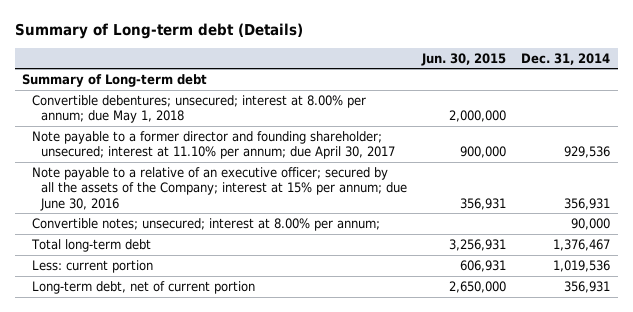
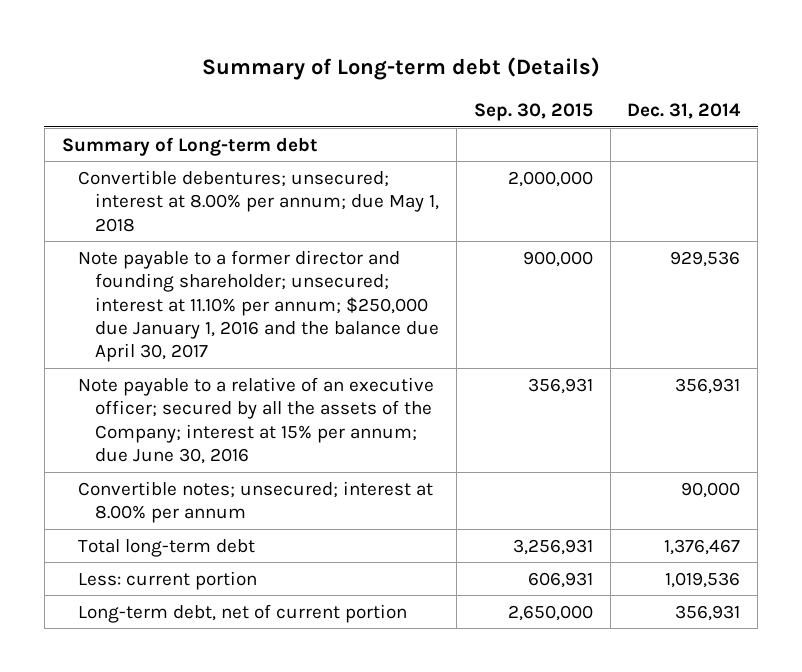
[421,52,507,66] Jun. 30, 2015 -> none
none -> [473,102,593,121] Sep. 30, 2015
[31,130,395,160] Note payable to a former director and founding shareholder; unsecured; interest at 11.10% per annum; due April 30, 2017 -> [78,249,440,363] Note payable to a former director and founding shareholder; unsecured; interest at 11.10% per annum; $250,000 due January 1, 2016 and the balance due April 30, 2017
[31,217,380,231] Convertible notes; unsecured; interest at 8.00% per annum; -> [78,480,434,524] Convertible notes; unsecured; interest at 8.00% per annum

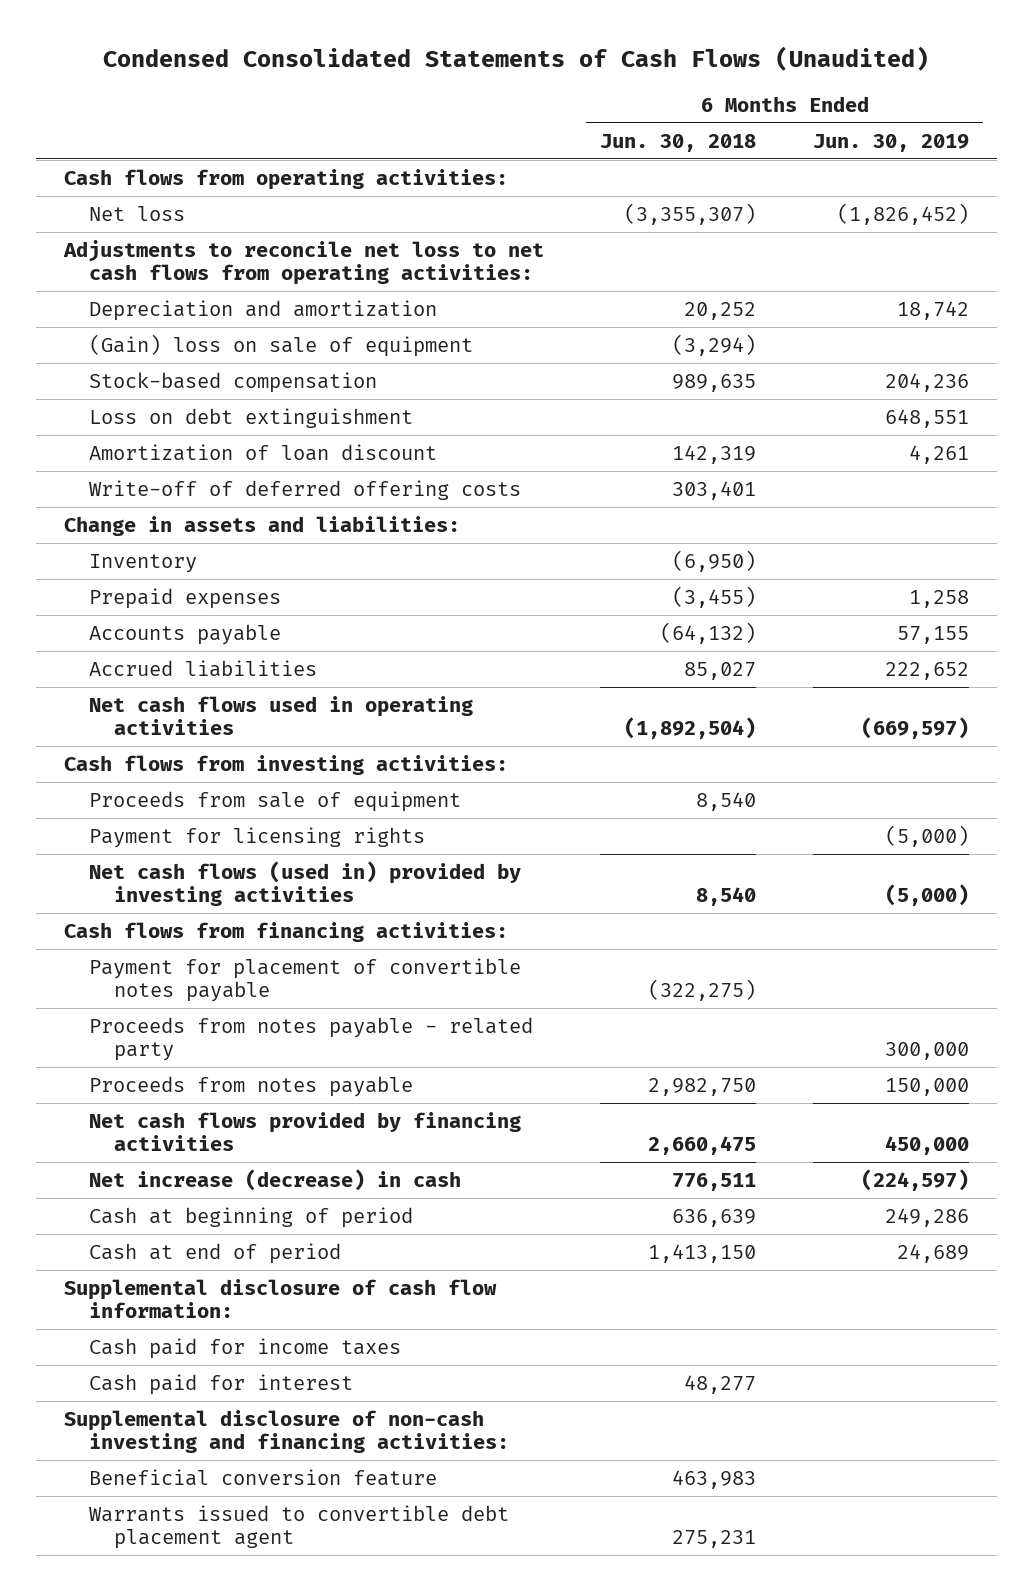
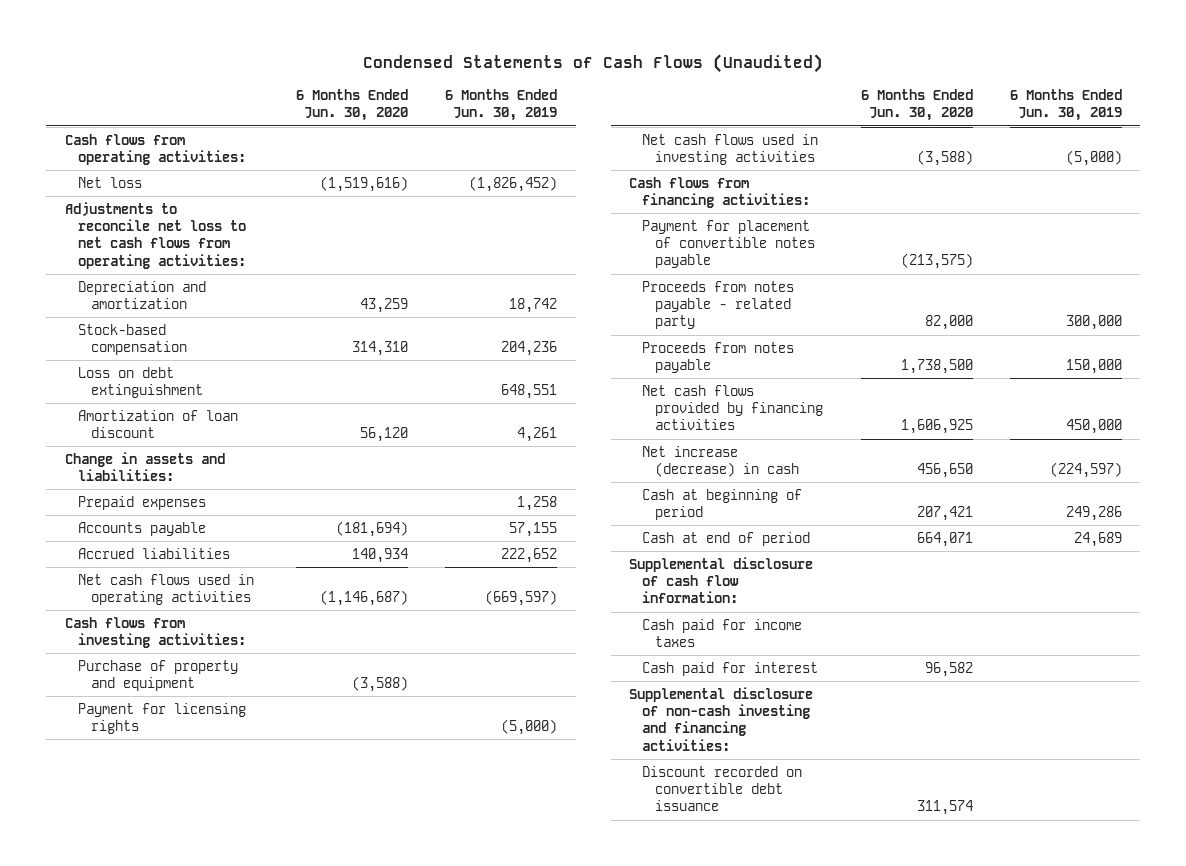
[103,45,930,71] Condensed Consolidated Statements of Cash Flows (Unaudited) -> [363,54,824,74] Condensed Statements of Cash Flows (Unaudited)
[600,133,757,152] Jun. 30, 2018 -> none
none -> [295,89,408,122] 6 Months Ended Jun. 30, 2020
[89,333,474,357] (Gain) loss on sale of equipment -> none
[89,479,522,500] Write-off of deferred offering costs -> none
[89,553,198,573] Inventory -> none
[89,790,462,812] Proceeds from sale of equipment -> none
none -> [77,660,238,692] Purchase of property and equipment
[89,860,522,907] Net cash flows (used in) provided by investing activities -> [642,134,819,166] Net cash flows used in investing activities
[89,1468,438,1486] Beneficial conversion feature -> none
[89,1504,510,1550] Warrants issued to convertible debt placement agent -> none
none -> [642,766,803,812] Discount recorded on convertible debt issuance

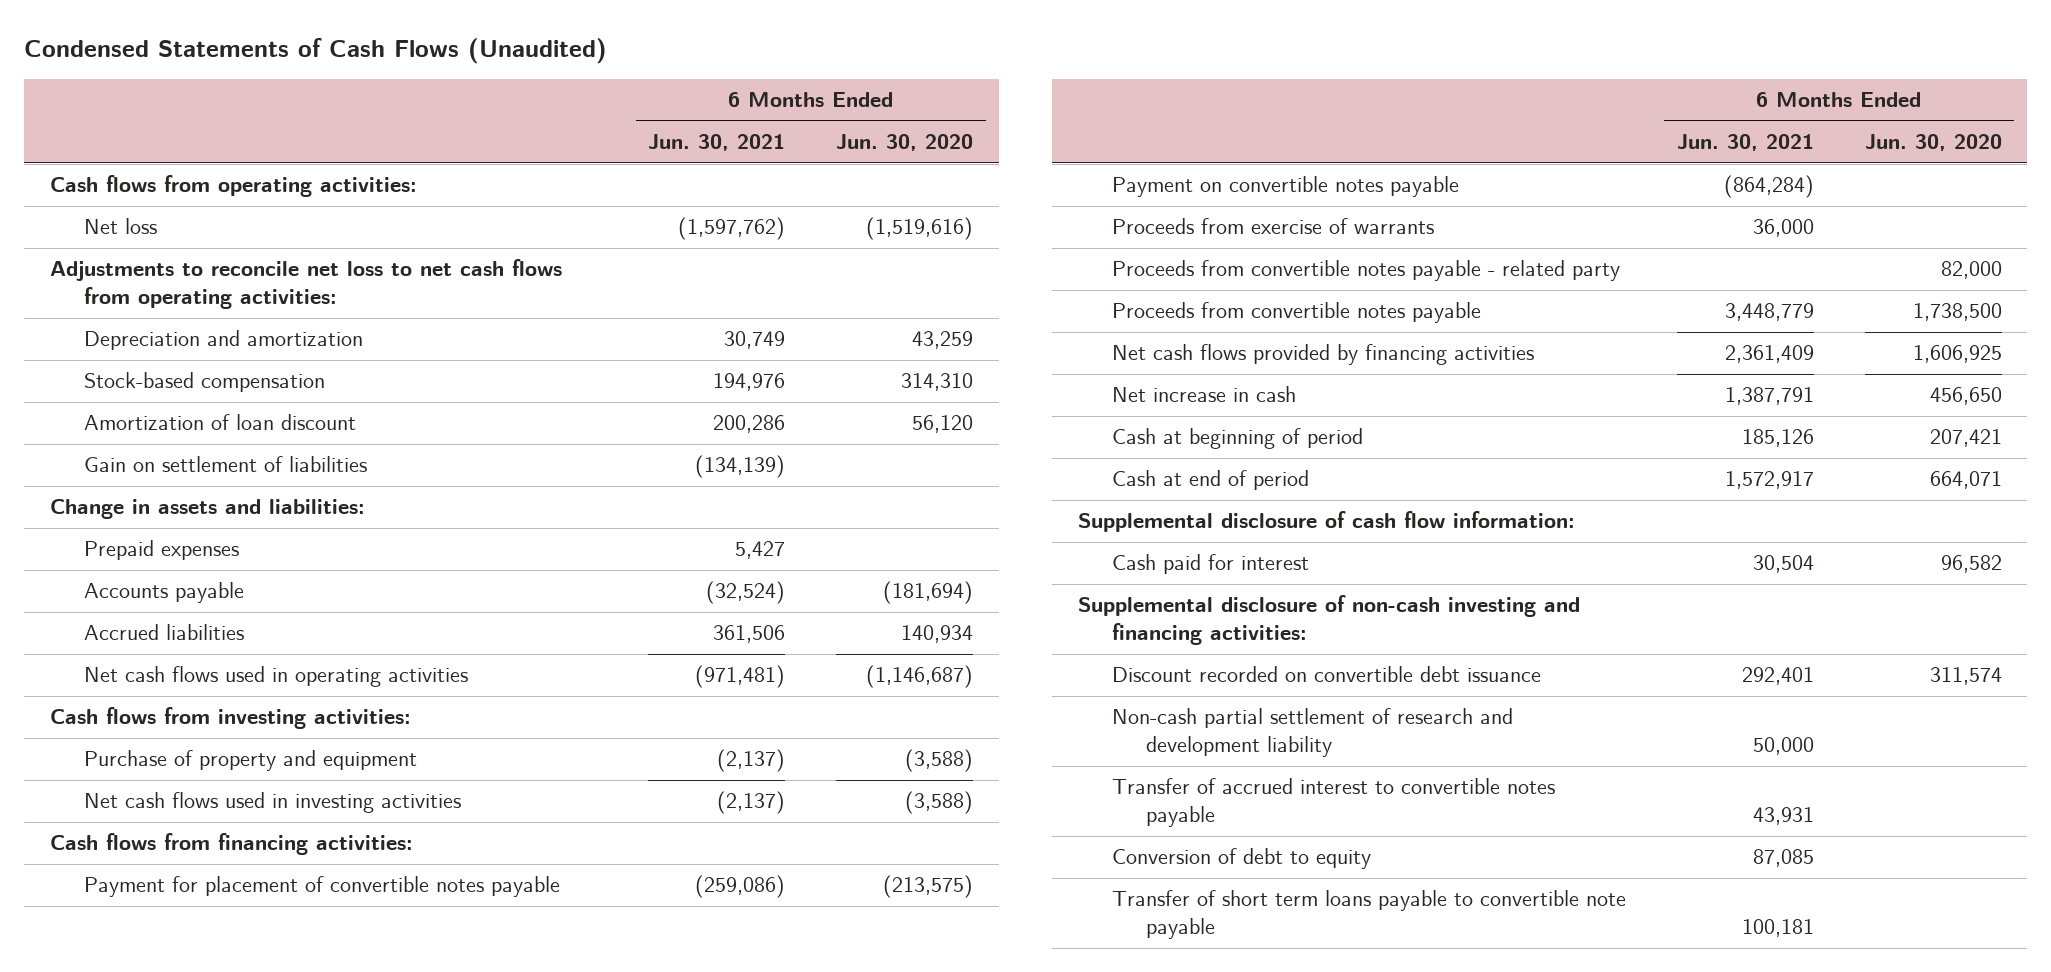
[445,89,558,122] 6 Months Ended Jun. 30, 2019 -> none
none -> [648,134,786,152] Jun. 30, 2021
[77,367,203,399] Loss on debt extinguishment -> none
none -> [83,456,367,473] Gain on settlement of liabilities
[77,703,246,735] Payment for licensing rights -> none
none -> [1111,176,1459,198] Payment on convertible notes payable
none -> [1111,218,1434,235] Proceeds from exercise of warrants
[642,281,795,330] Proceeds from notes payable - related party -> [1111,260,1620,282] Proceeds from convertible notes payable - related party
[642,342,795,374] Proceeds from notes payable -> [1111,302,1481,324] Proceeds from convertible notes payable
[642,446,800,478] Net increase (decrease) in cash -> [1111,386,1296,403] Net increase in cash
[642,619,803,648] Cash paid for income taxes -> none
none -> [1111,708,1513,758] Non-cash partial settlement of research and development liability
none -> [1111,778,1555,828] Transfer of accrued interest to convertible notes payable
none -> [1111,848,1371,870] Conversion of debt to equity
none -> [1111,890,1626,940] Transfer of short term loans payable to convertible note payable

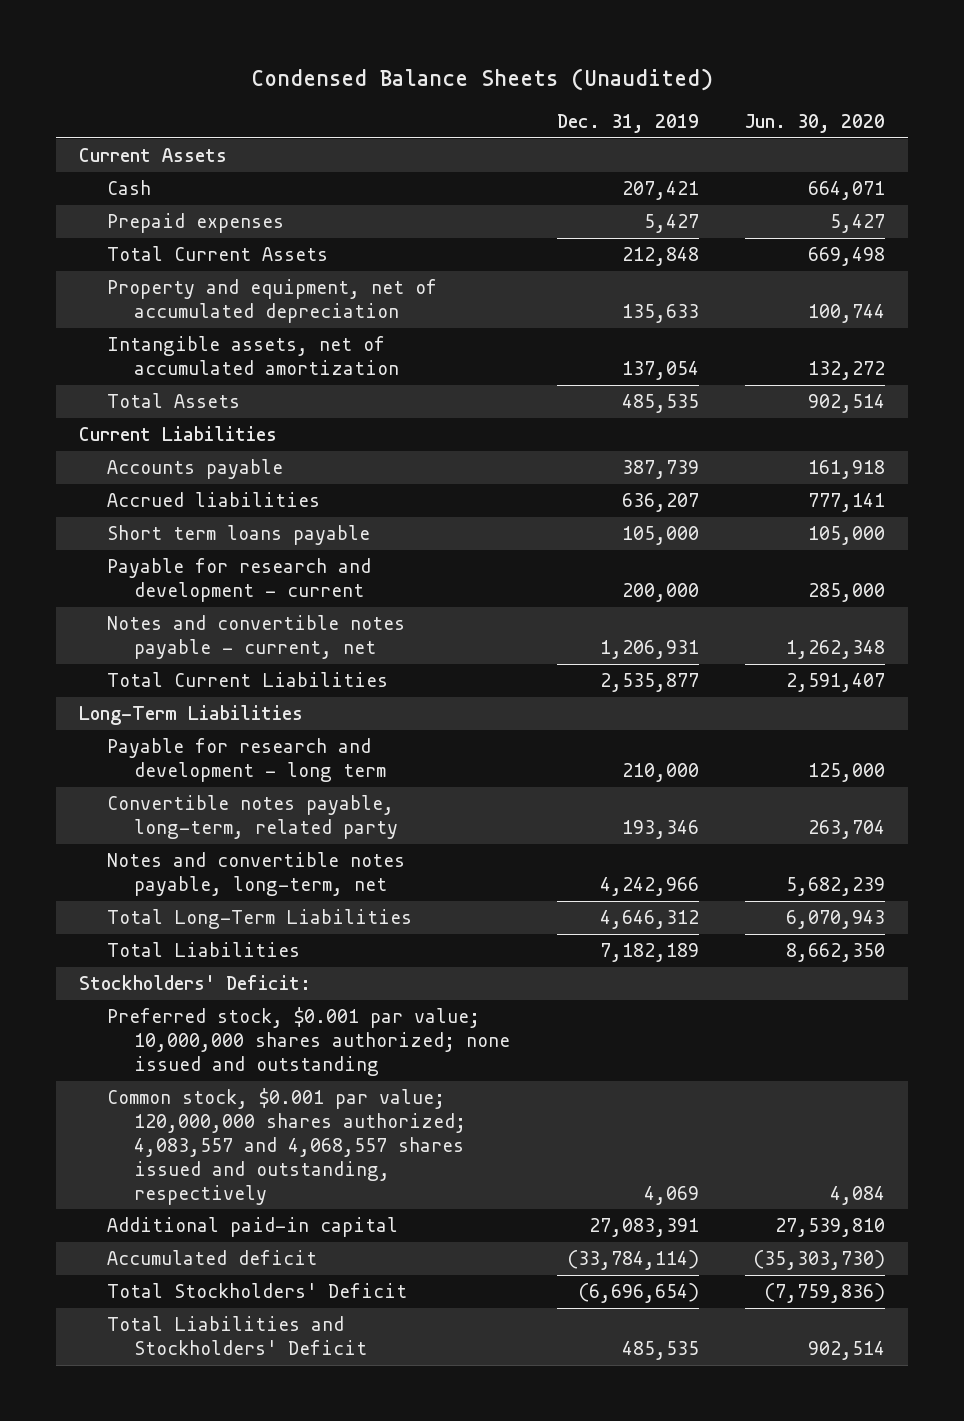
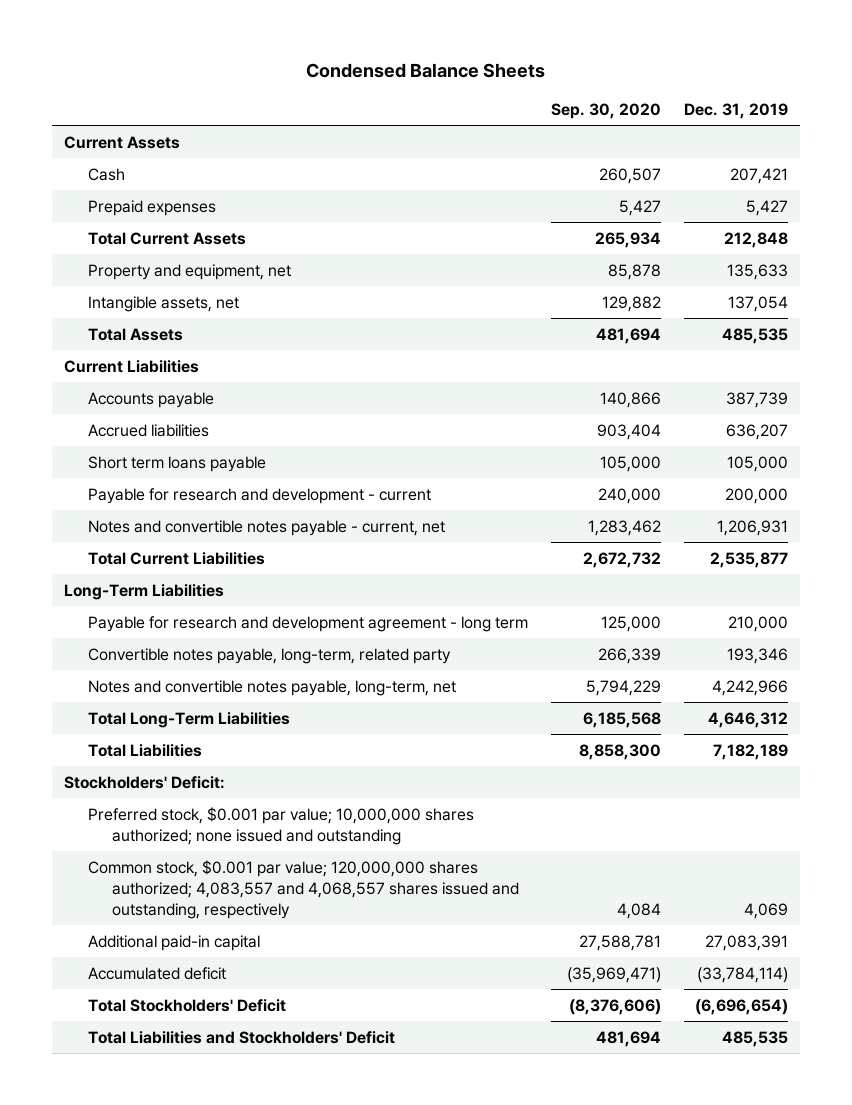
[250,67,713,91] Condensed Balance Sheets (Unaudited) -> [305,63,545,79] Condensed Balance Sheets
[745,114,886,134] Jun. 30, 2020 -> none
none -> [551,103,662,120] Sep. 30, 2020
[106,279,437,323] Property and equipment, net of accumulated depreciation -> [87,263,291,280] Property and equipment, net
[106,336,400,375] Intangible assets, net of accumulated amortization -> [87,295,239,312] Intangible assets, net
[106,738,387,782] Payable for research and development - long term -> [87,615,528,632] Payable for research and development agreement - long term

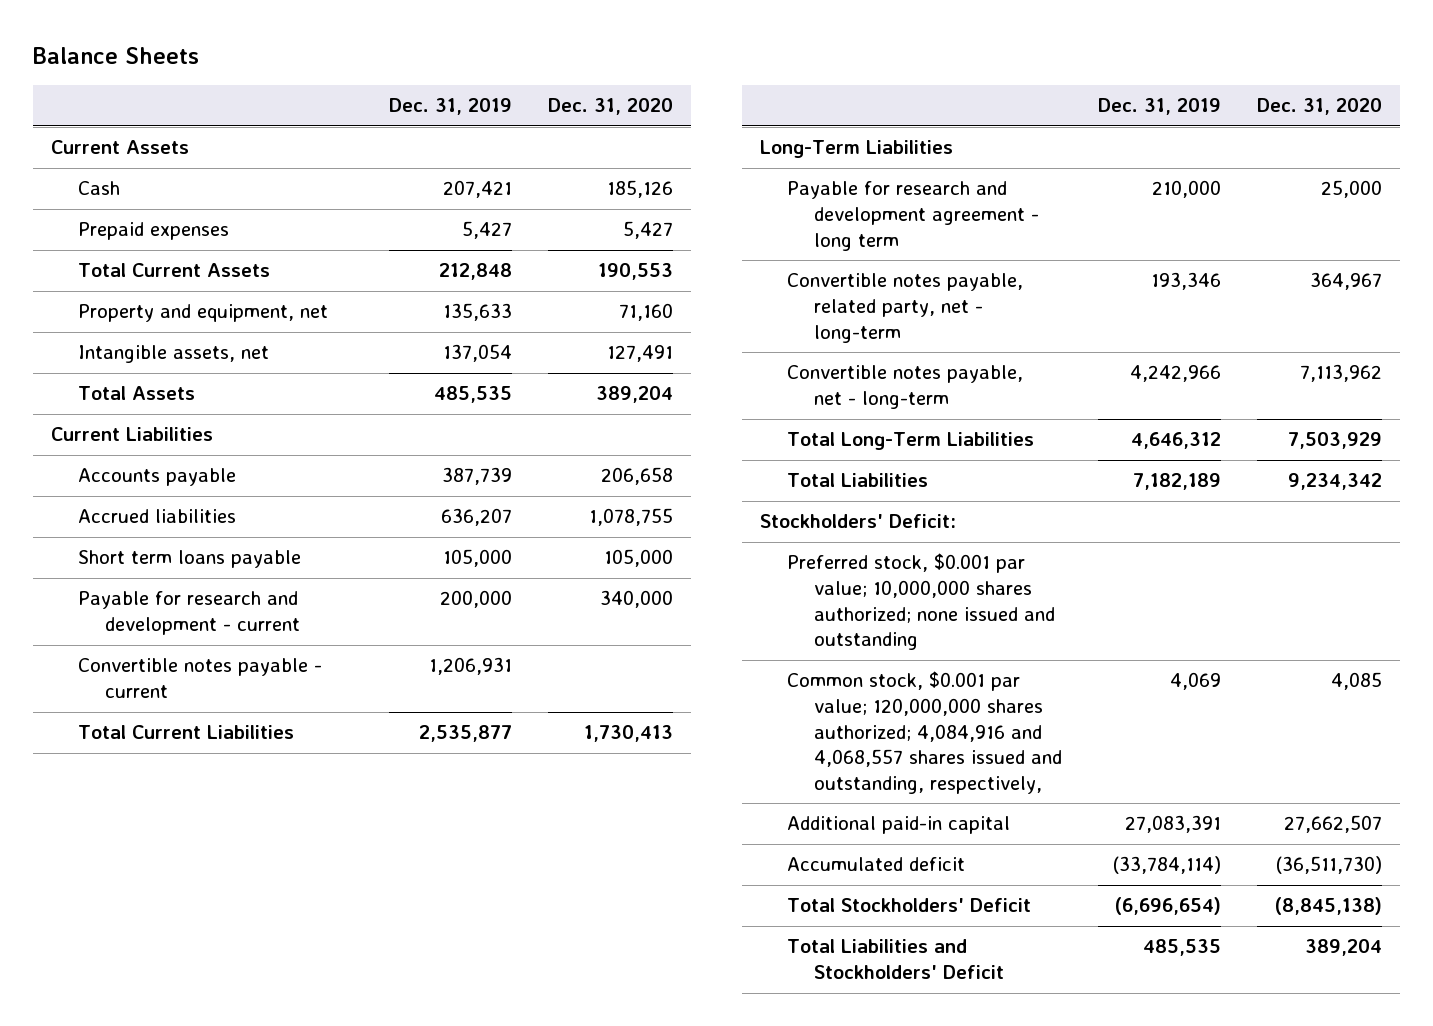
[305,63,545,79] Condensed Balance Sheets -> [32,47,199,65] Balance Sheets
[551,103,662,120] Sep. 30, 2020 -> none
none -> [548,98,674,116] Dec. 31, 2020
[87,519,445,536] Notes and convertible notes payable - current, net -> [77,658,322,698] Convertible notes payable - current
[87,647,451,664] Convertible notes payable, long-term, related party -> [786,273,1023,343] Convertible notes payable, related party, net - long-term
[87,679,456,696] Notes and convertible notes payable, long-term, net -> [786,365,1023,409] Convertible notes payable, net - long-term
[87,859,520,919] Common stock, $0.001 par value; 120,000,000 shares authorized; 4,083,557 and 4,068,557 shares issued and outstanding, respectively -> [786,671,1062,794] Common stock, $0.001 par value; 120,000,000 shares authorized; 4,084,916 and 4,068,557 shares issued and outstanding, respectively,

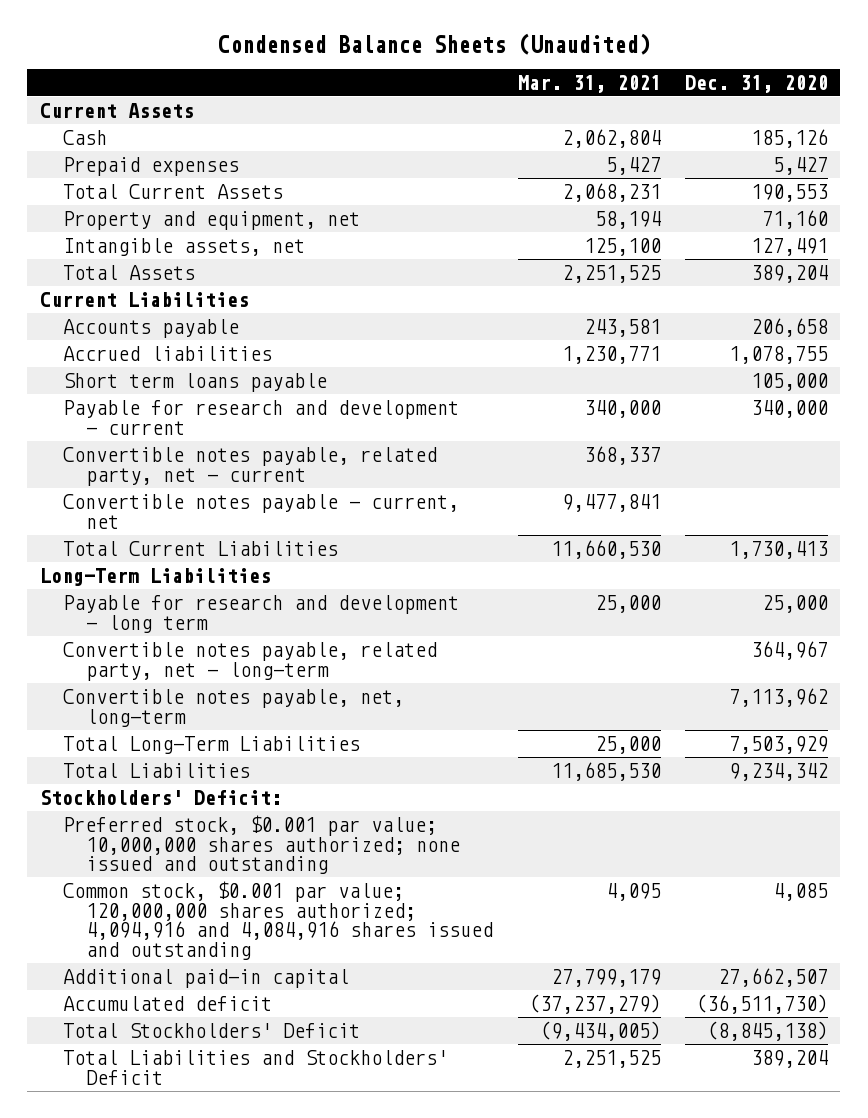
[32,47,199,65] Balance Sheets -> [217,32,650,55] Condensed Balance Sheets (Unaudited)
[388,98,512,116] Dec. 31, 2019 -> none
none -> [517,75,661,94] Mar. 31, 2021
none -> [62,446,437,486] Convertible notes payable, related party, net - current
[77,658,322,698] Convertible notes payable - current -> [62,493,459,529] Convertible notes payable - current, net
[786,181,1039,251] Payable for research and development agreement - long term -> [62,594,459,633] Payable for research and development - long term
[786,365,1023,409] Convertible notes payable, net - long-term -> [62,688,404,727] Convertible notes payable, net, long-term
[786,671,1062,794] Common stock, $0.001 par value; 120,000,000 shares authorized; 4,084,916 and 4,068,557 shares issued and outstanding, respectively, -> [62,880,494,961] Common stock, $0.001 par value; 120,000,000 shares authorized; 4,094,916 and 4,084,916 shares issued and outstanding

